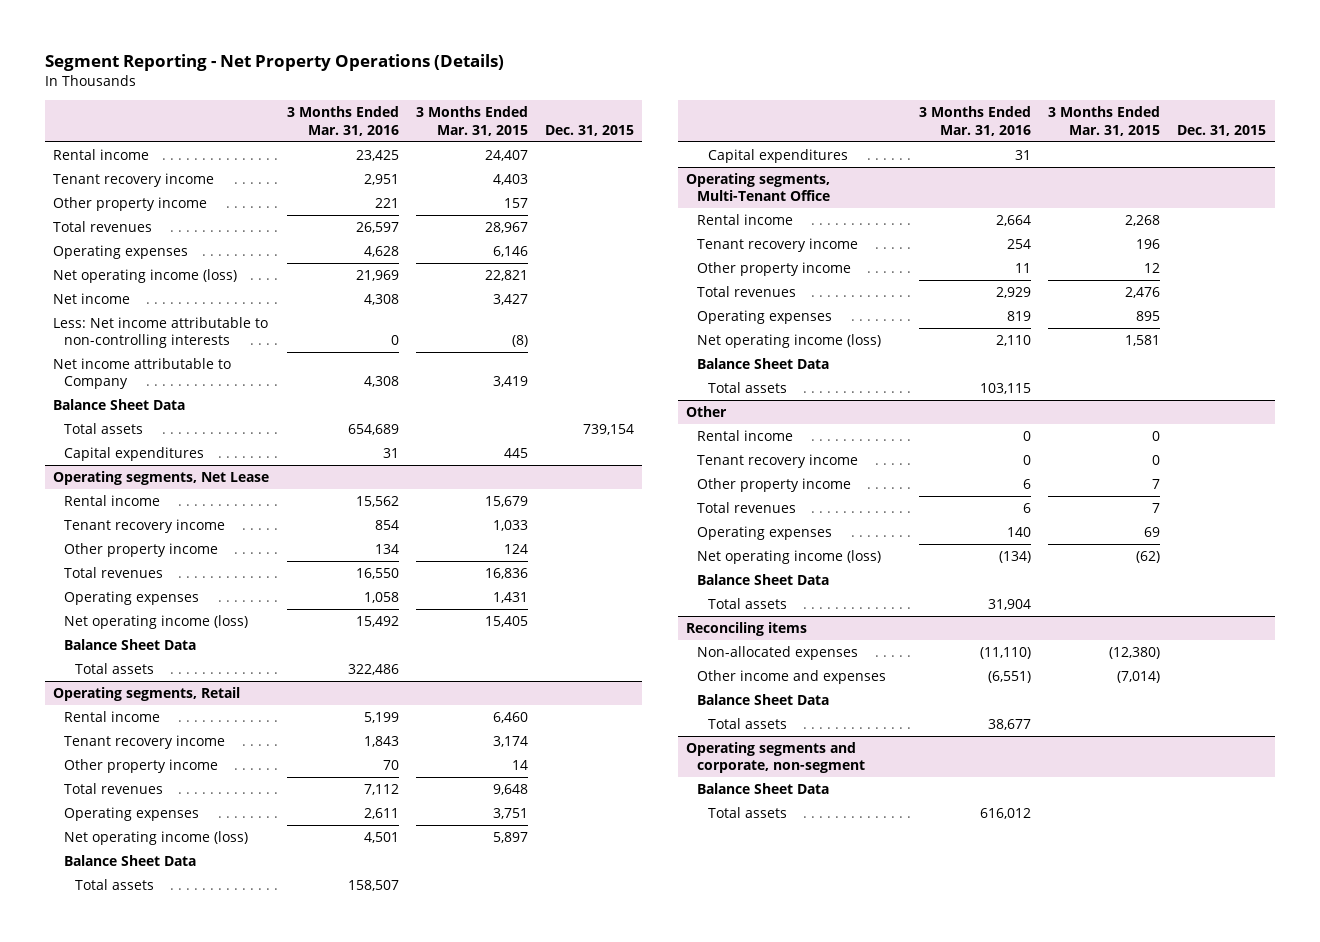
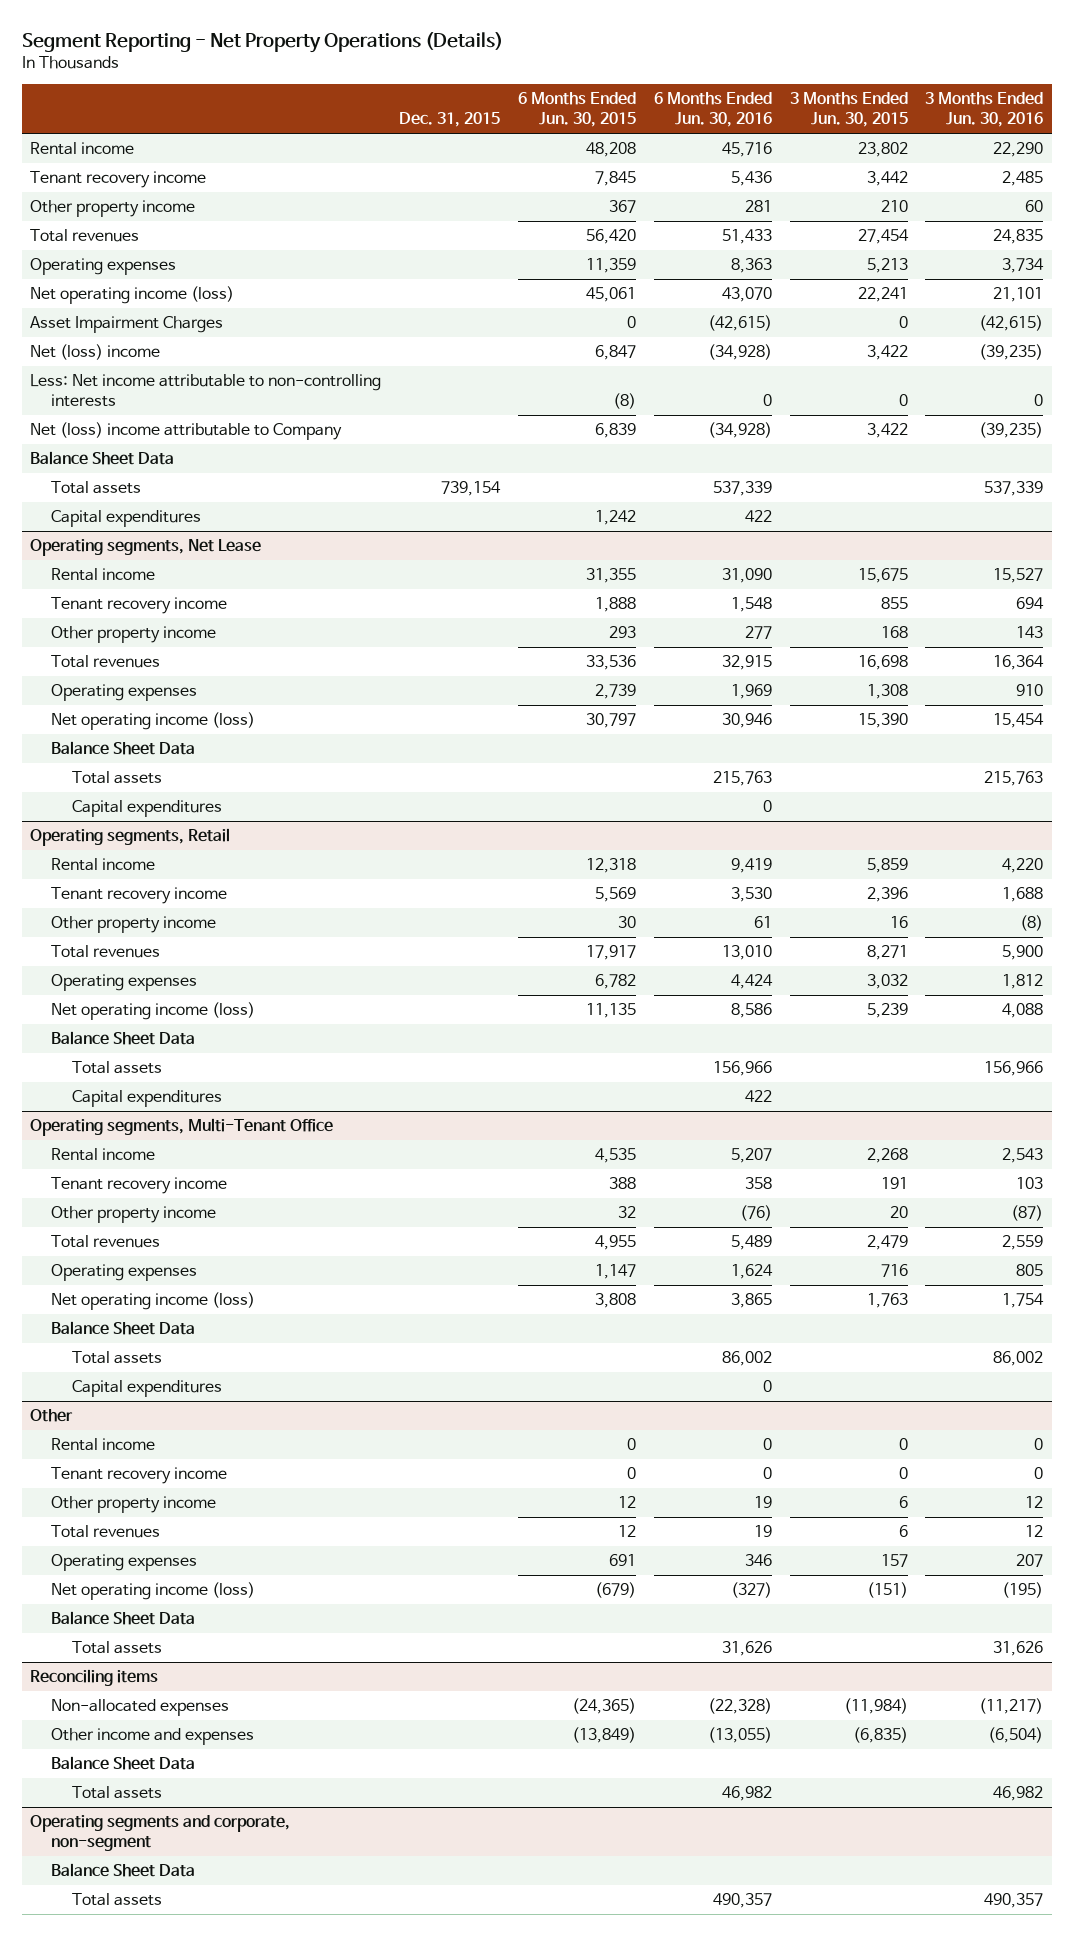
[286,106,399,136] 3 Months Ended Mar. 31, 2016 -> none
[415,106,528,136] 3 Months Ended Mar. 31, 2015 -> none
none -> [518,92,637,128] 6 Months Ended Jun. 30, 2015
none -> [653,92,772,128] 6 Months Ended Jun. 30, 2016
none -> [789,92,908,128] 3 Months Ended Jun. 30, 2015
none -> [925,92,1044,128] 3 Months Ended Jun. 30, 2016
none -> [30,316,224,334] Asset Impairment Charges
[53,293,131,305] Net income -> [30,344,161,361] Net (loss) income
[53,358,232,390] Net income attributable to Company -> [30,422,343,441] Net (loss) income attributable to Company
none -> [72,800,223,818] Capital expenditures
none -> [72,1380,223,1398] Capital expenditures

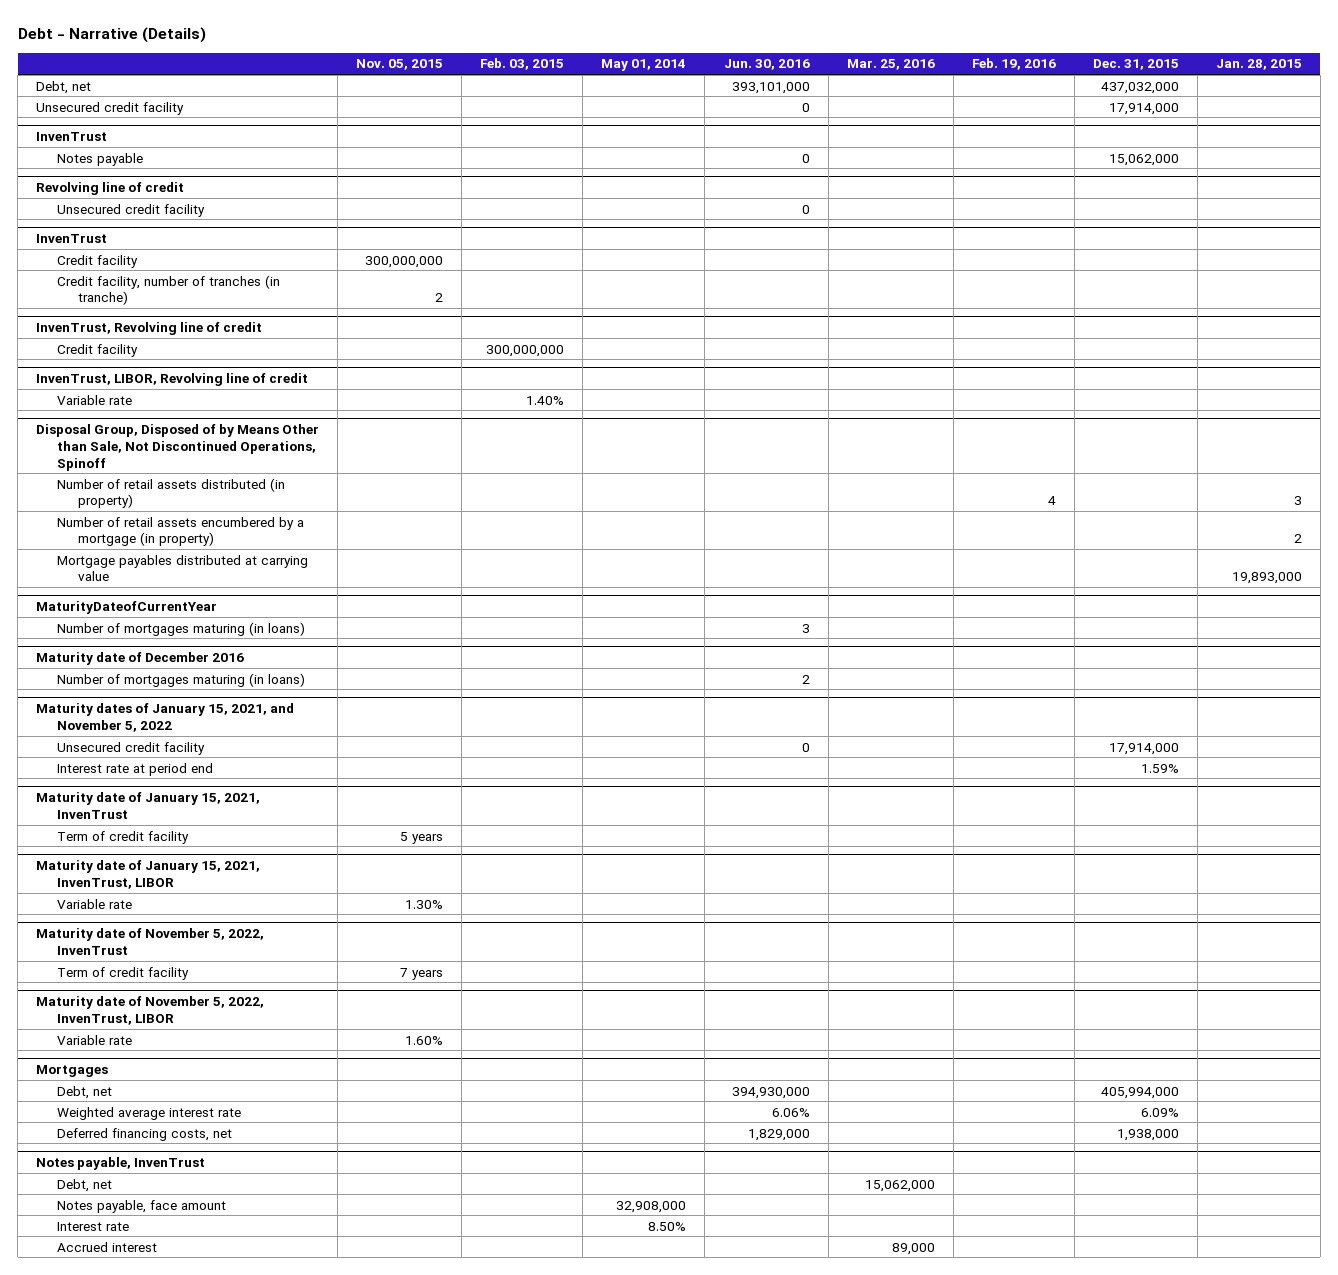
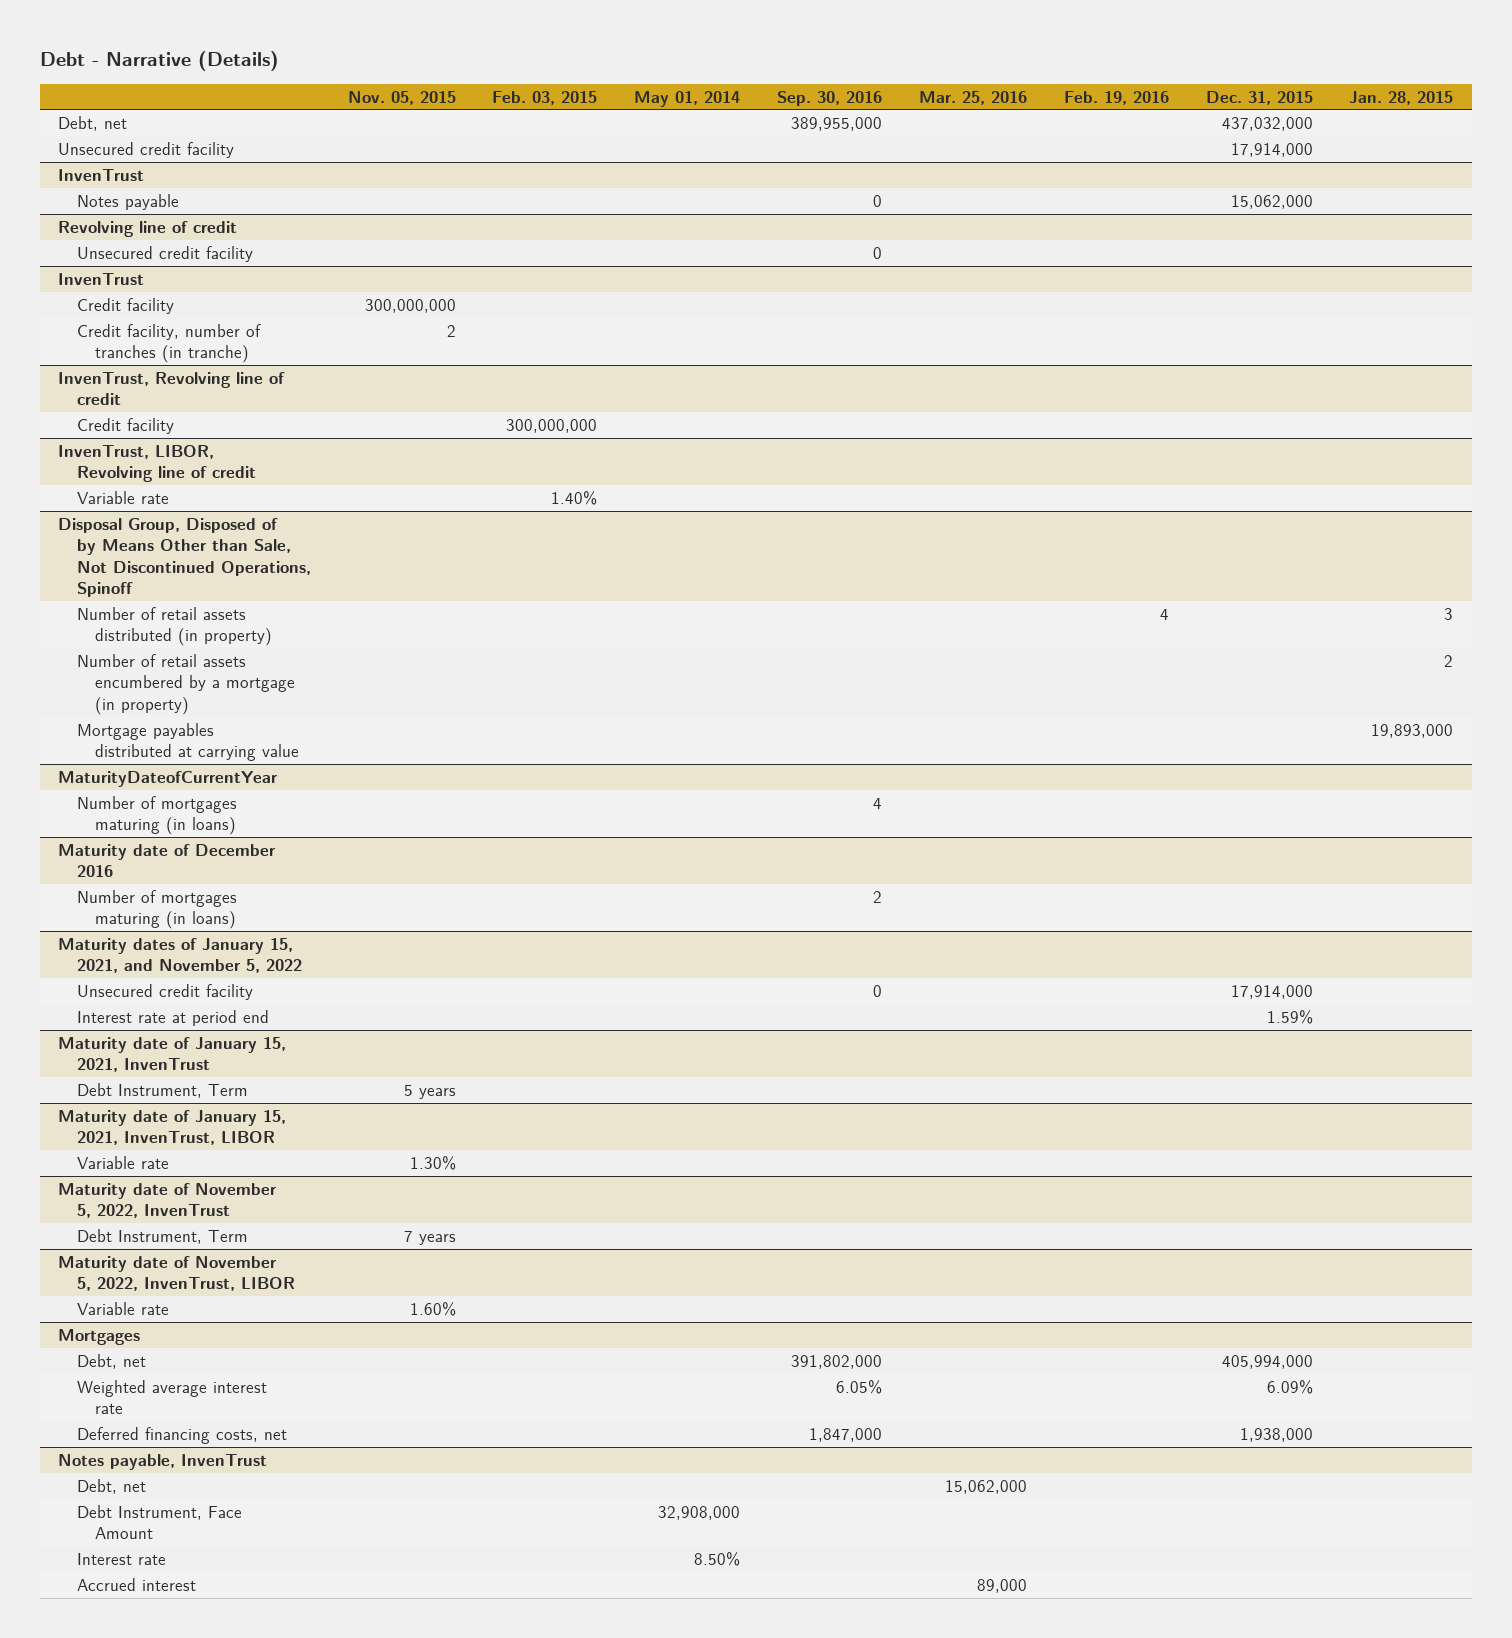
[723,59,810,71] Jun. 30, 2016 -> none
none -> [777,90,883,106] Sep. 30, 2016
[57,830,190,844] Term of credit facility -> [76,1082,248,1098] Debt Instrument, Term
[57,966,190,980] Term of credit facility -> [76,1228,248,1244] Debt Instrument, Term
[57,1199,227,1213] Notes payable, face amount -> [76,1504,242,1540] Debt Instrument, Face Amount

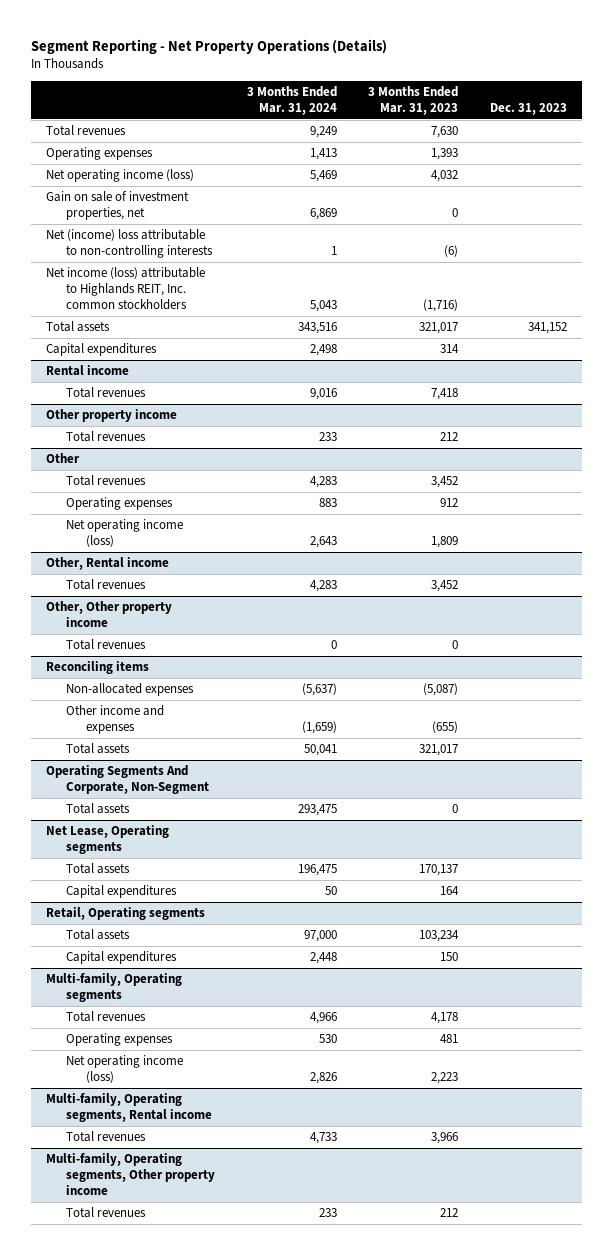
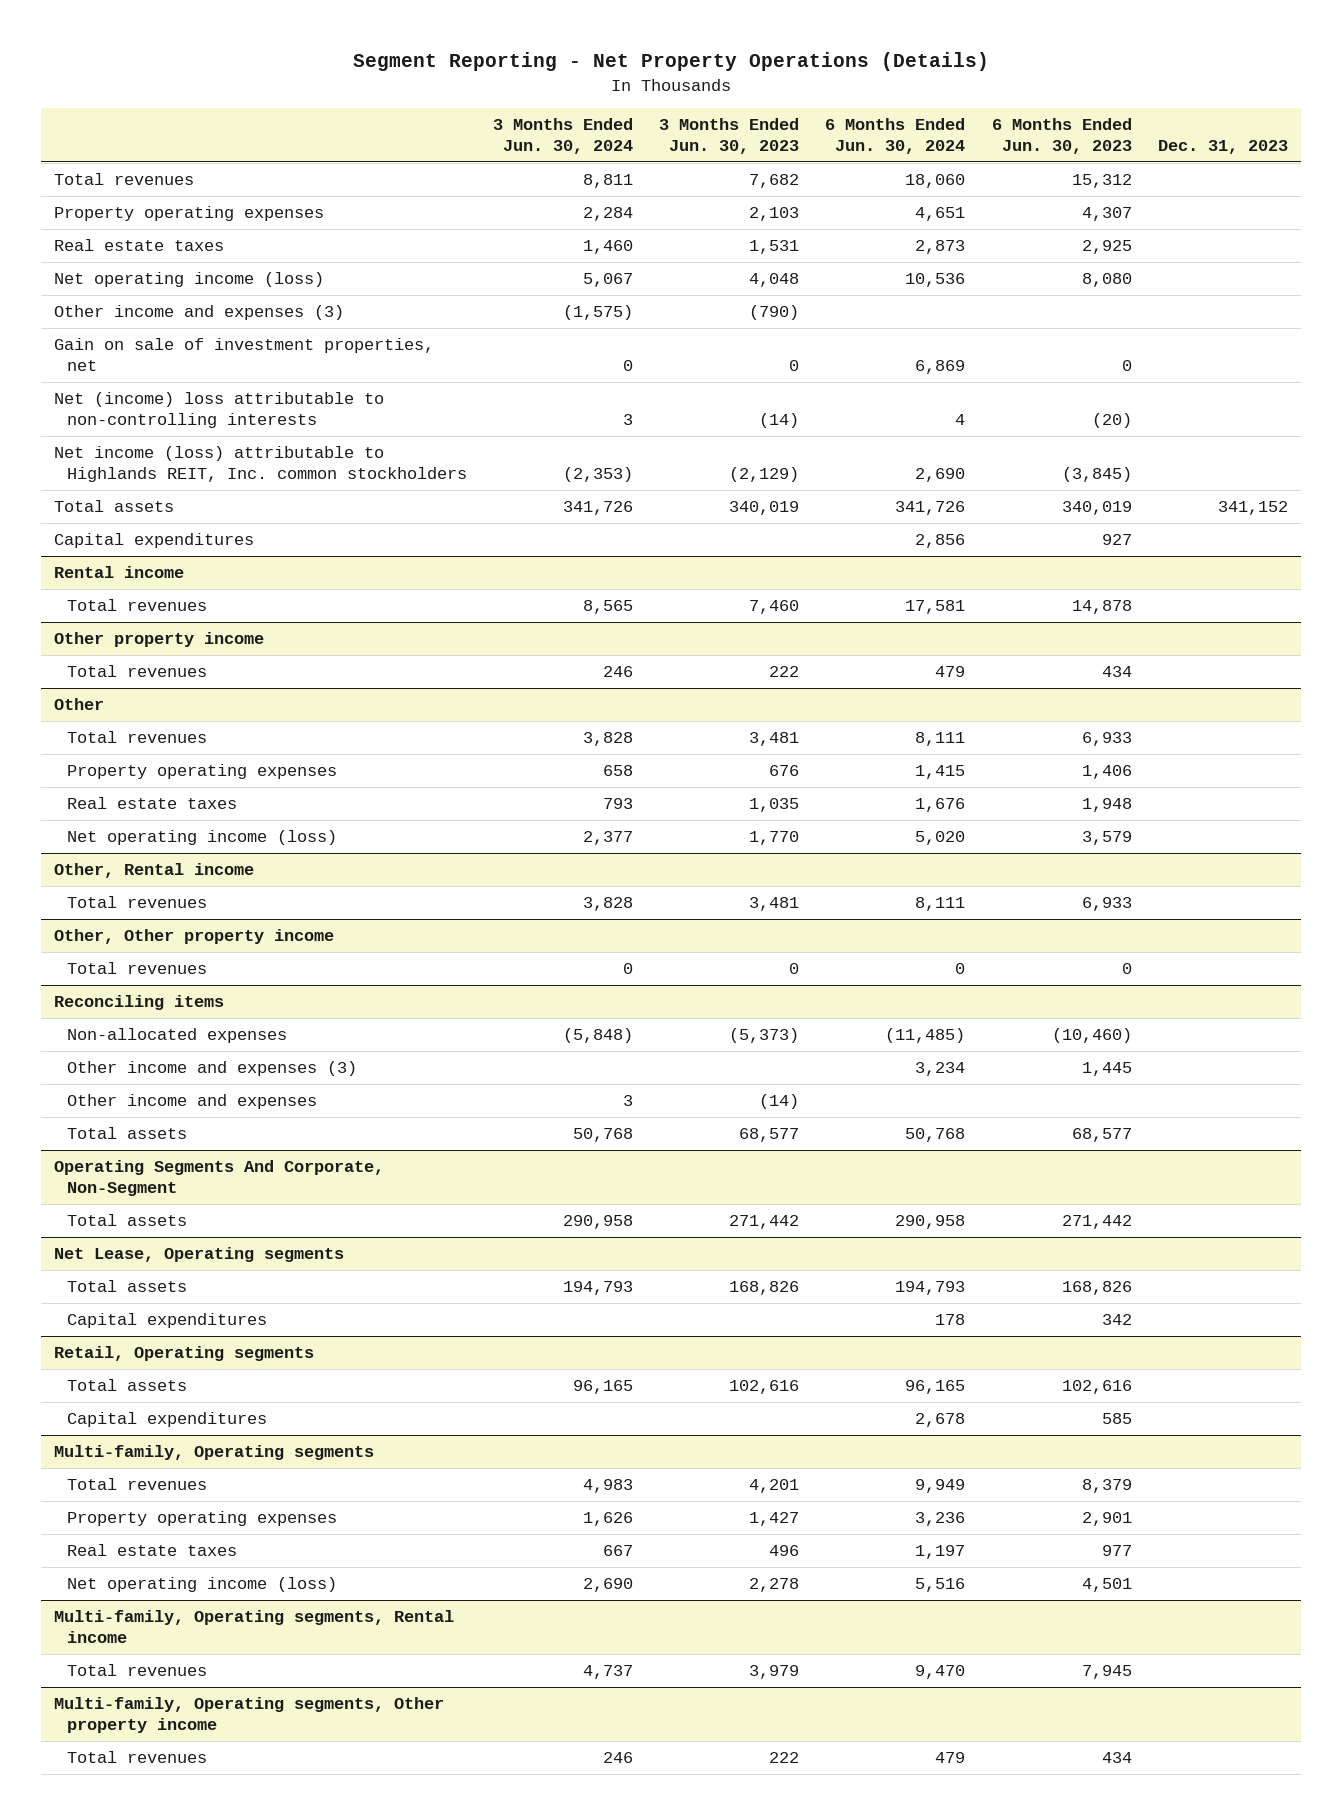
[246,86,337,116] 3 Months Ended Mar. 31, 2024 -> none
[368,86,459,116] 3 Months Ended Mar. 31, 2023 -> none
none -> [493,117,634,155] 3 Months Ended Jun. 30, 2024
none -> [659,117,800,155] 3 Months Ended Jun. 30, 2023
none -> [825,117,966,155] 6 Months Ended Jun. 30, 2024
none -> [991,117,1132,155] 6 Months Ended Jun. 30, 2023
none -> [53,206,324,222] Property operating expenses
[46,147,154,161] Operating expenses -> [53,239,224,252] Real estate taxes
none -> [53,305,344,321] Other income and expenses (3)
none -> [66,764,337,780] Property operating expenses
[66,497,174,511] Operating expenses -> [66,797,237,810] Real estate taxes
none -> [66,1061,357,1077] Other income and expenses (3)
none -> [66,1511,337,1527] Property operating expenses
[66,1033,174,1047] Operating expenses -> [66,1544,237,1557] Real estate taxes

